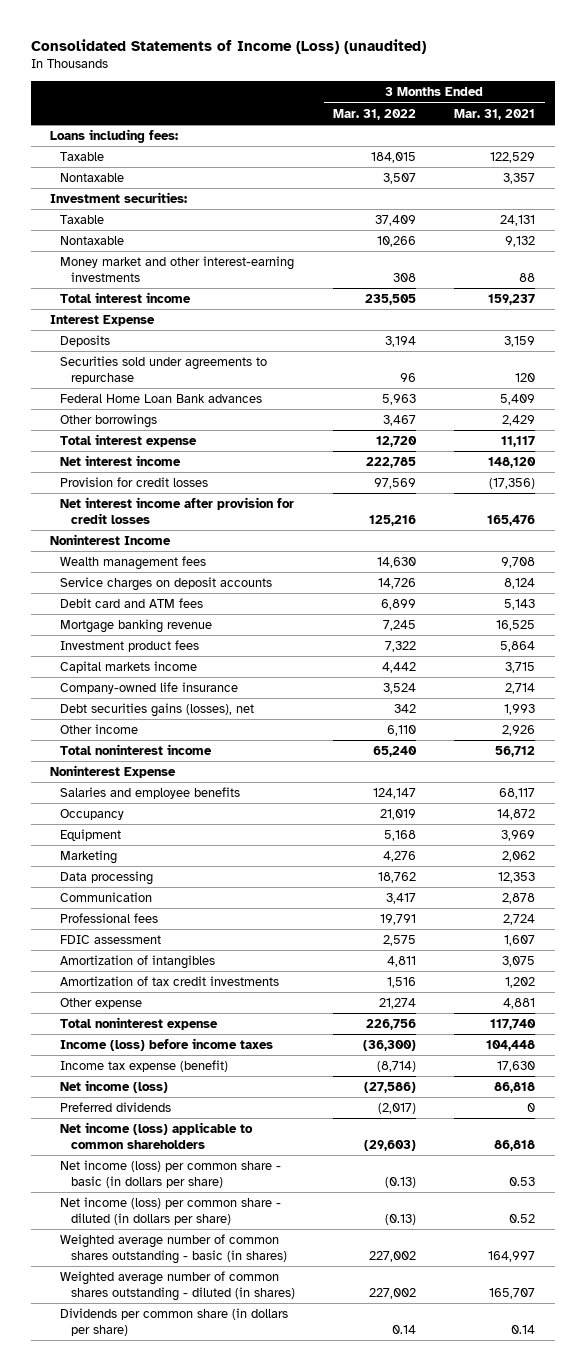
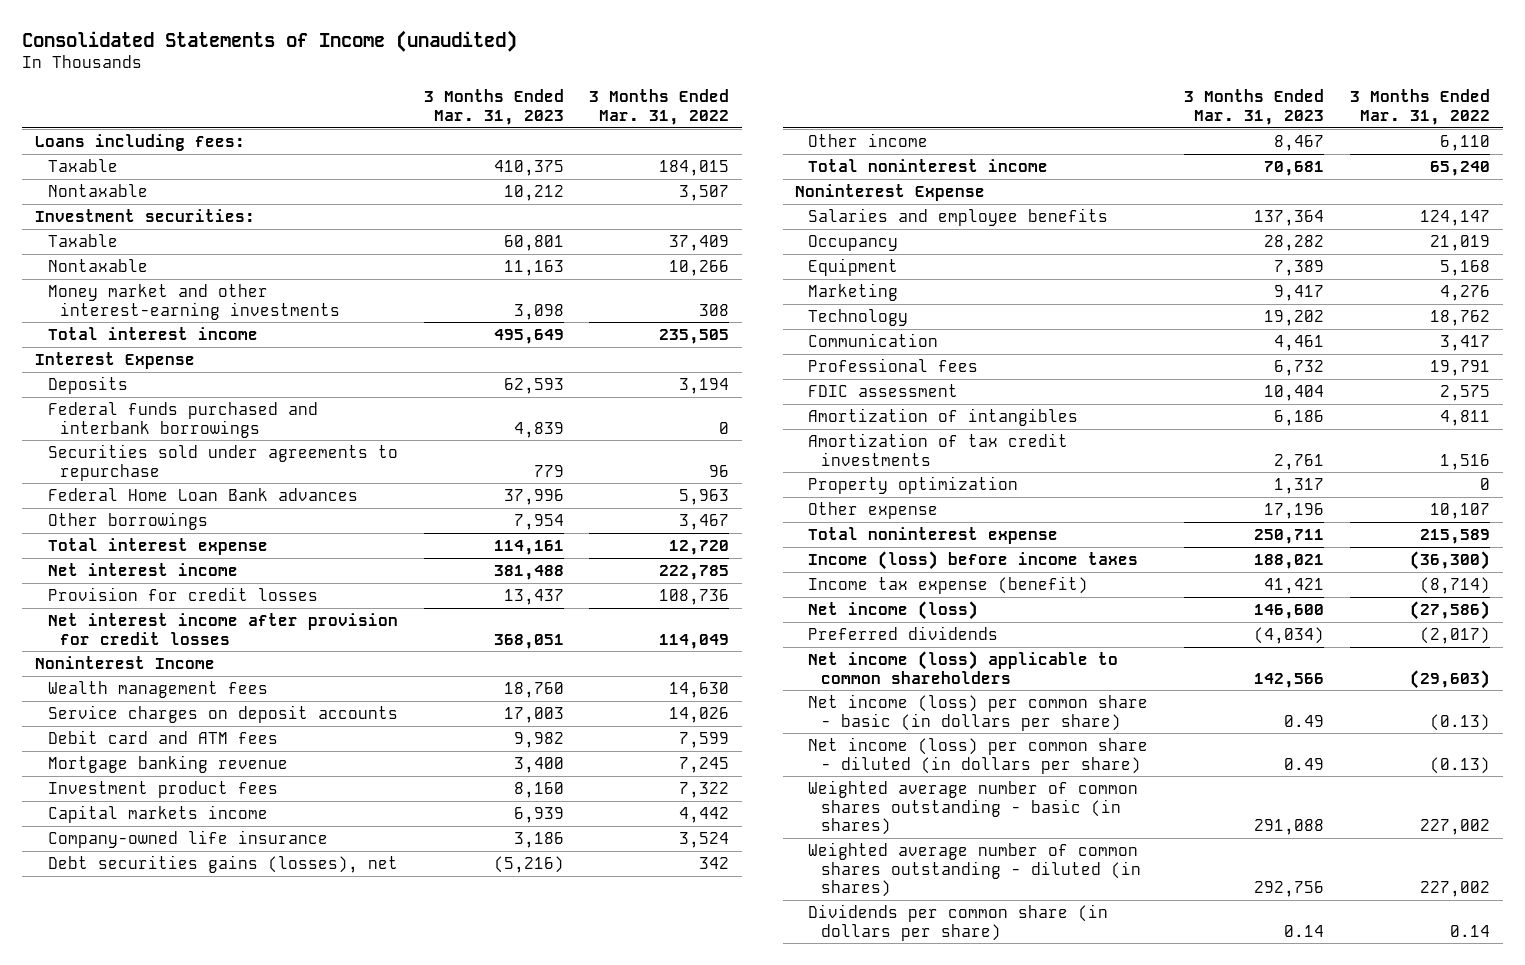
[30,38,426,54] Consolidated Statements of Income (Loss) (unaudited) -> [21,29,517,52] Consolidated Statements of Income (unaudited)
[454,108,536,120] Mar. 31, 2021 -> none
none -> [423,89,564,126] 3 Months Ended Mar. 31, 2023
none -> [47,402,318,438] Federal funds purchased and interbank borrowings
[374,478,417,490] 97,569 -> [659,589,730,606] 108,736
[369,514,417,526] 125,216 -> [659,633,730,649] 114,049
[378,578,417,590] 14,726 -> [669,707,730,724] 14,026
[381,599,417,611] 6,899 -> [679,732,730,749] 7,599
[60,871,154,886] Data processing -> [808,309,909,327] Technology
none -> [808,476,1019,495] Property optimization
[379,998,417,1010] 21,274 -> [1430,503,1491,520] 10,107
[366,1019,417,1031] 226,756 -> [1420,529,1491,545] 215,589

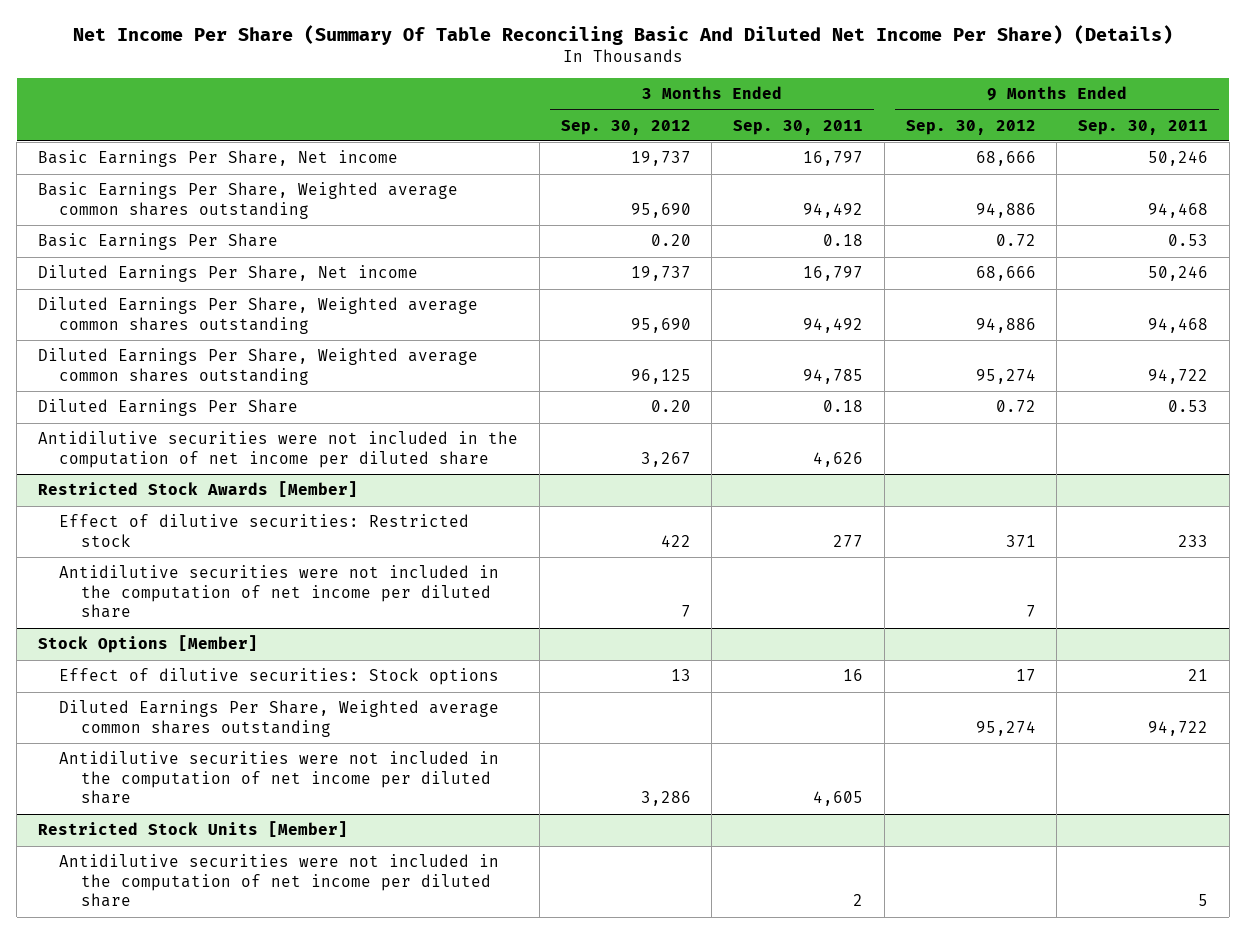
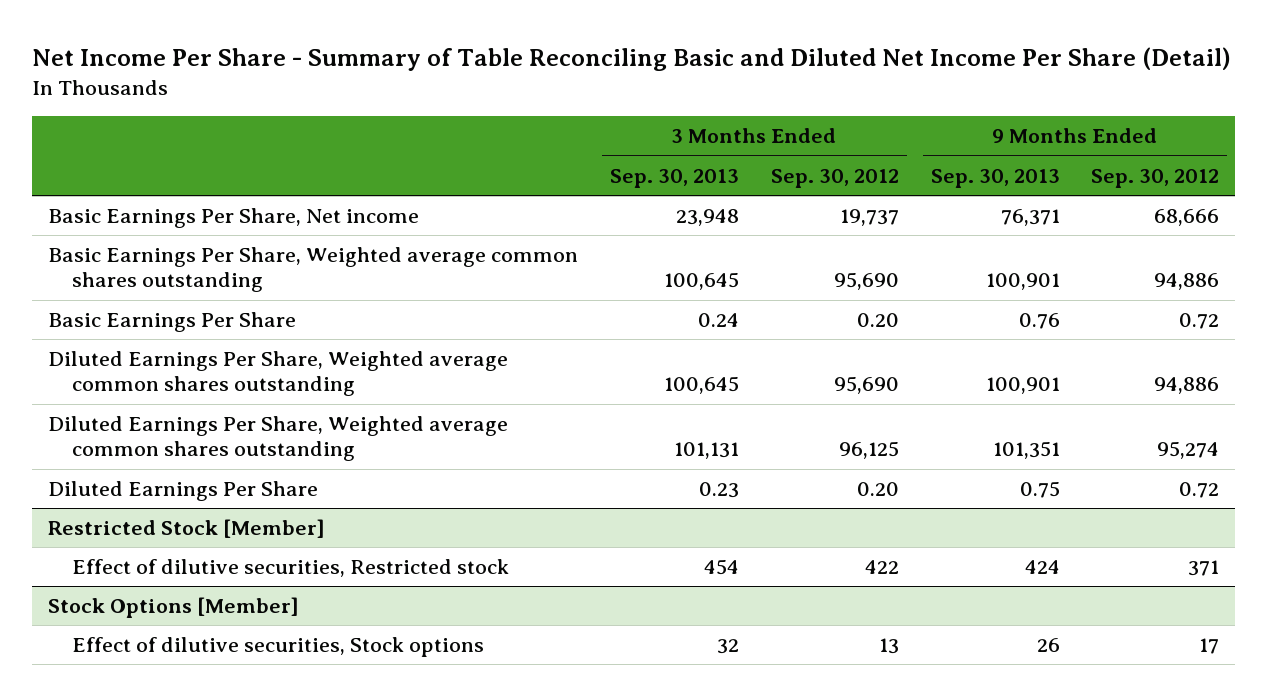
[73,24,1174,45] Net Income Per Share (Summary Of Table Reconciling Basic And Diluted Net Income Per Share) (Details) -> [32,46,1232,71] Net Income Per Share - Summary of Table Reconciling Basic and Diluted Net Income Per Share (Detail)
[733,119,864,135] Sep. 30, 2011 -> none
[1078,119,1209,135] Sep. 30, 2011 -> none
none -> [610,168,740,188] Sep. 30, 2013
none -> [930,168,1060,188] Sep. 30, 2013
[37,265,418,283] Diluted Earnings Per Share, Net income -> none
[37,431,518,468] Antidilutive securities were not included in the computation of net income per diluted share -> none
[59,565,500,619] Antidilutive securities were not included in the computation of net income per diluted share -> none
[37,481,358,498] Restricted Stock Awards [Member] -> [48,519,326,539] Restricted Stock [Member]
[59,514,470,547] Effect of dilutive securities: Restricted stock -> [71,559,509,578] Effect of dilutive securities, Restricted stock
[59,700,500,737] Diluted Earnings Per Share, Weighted average common shares outstanding -> none
[59,751,500,805] Antidilutive securities were not included in the computation of net income per diluted share -> none
[37,821,348,838] Restricted Stock Units [Member] -> none
[59,854,500,908] Antidilutive securities were not included in the computation of net income per diluted share -> none
[59,668,500,686] Effect of dilutive securities: Stock options -> [71,637,484,658] Effect of dilutive securities, Stock options

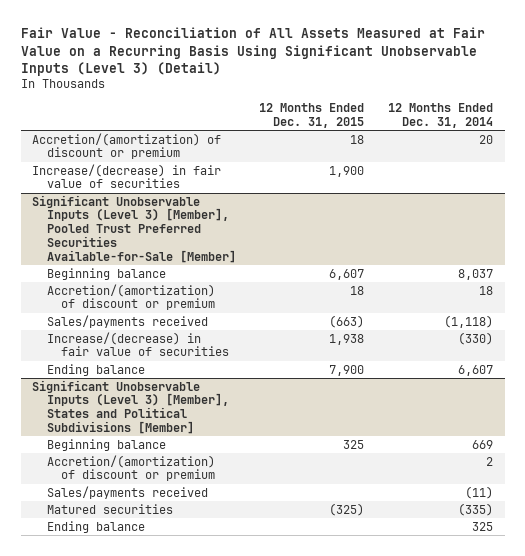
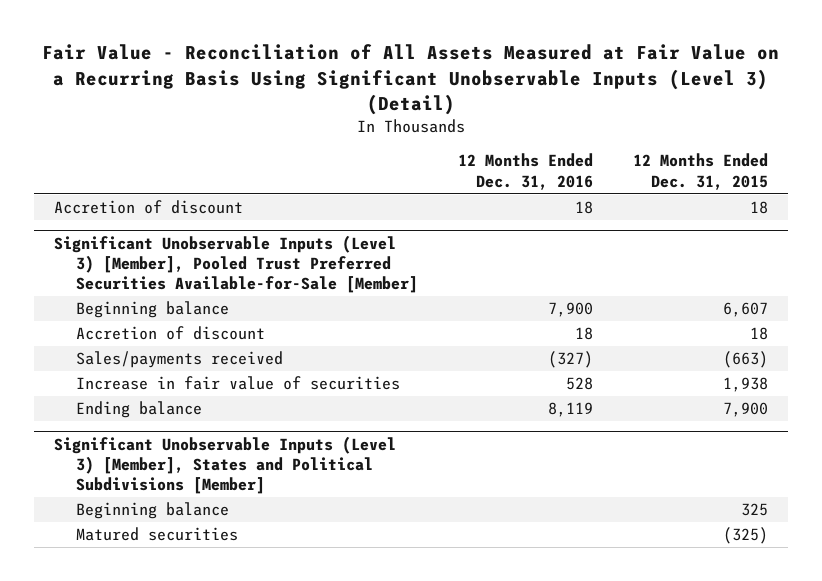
[387,103,493,129] 12 Months Ended Dec. 31, 2014 -> none
none -> [458,153,594,190] 12 Months Ended Dec. 31, 2016
[32,163,222,189] Increase/(decrease) in fair value of securities -> none
[32,132,222,160] Accretion/(amortization) of discount or premium -> [54,200,244,215] Accretion of discount
[46,283,216,311] Accretion/(amortization) of discount or premium -> [76,326,266,341] Accretion of discount
[46,331,230,357] Increase/(decrease) in fair value of securities -> [76,376,401,391] Increase in fair value of securities
[46,454,216,482] Accretion/(amortization) of discount or premium -> none
[46,485,208,499] Sales/payments received -> none
[46,520,145,533] Ending balance -> none

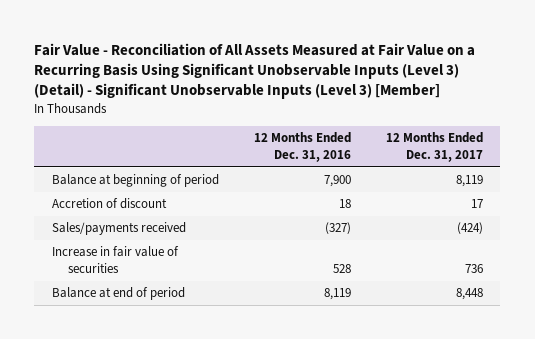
[42,44,780,115] Fair Value - Reconciliation of All Assets Measured at Fair Value on a Recurring Basis Using Significant Unobservable Inputs (Level 3) (Detail) -> [34,42,476,100] Fair Value - Reconciliation of All Assets Measured at Fair Value on a Recurring Basis Using Significant Unobservable Inputs (Level 3) (Detail) - Significant Unobservable Inputs (Level 3) [Member]
[633,153,769,190] 12 Months Ended Dec. 31, 2015 -> none
none -> [385,132,483,162] 12 Months Ended Dec. 31, 2017
[54,200,244,215] Accretion of discount -> none
[54,234,419,294] Significant Unobservable Inputs (Level 3) [Member], Pooled Trust Preferred Securities Available-for-Sale [Member] -> none
[76,301,230,319] Beginning balance -> [51,174,219,188] Balance at beginning of period
[54,435,397,495] Significant Unobservable Inputs (Level 3) [Member], States and Political Subdivisions [Member] -> none
[76,502,230,520] Beginning balance -> none
[76,527,239,542] Matured securities -> none
[76,401,203,419] Ending balance -> [51,287,185,301] Balance at end of period

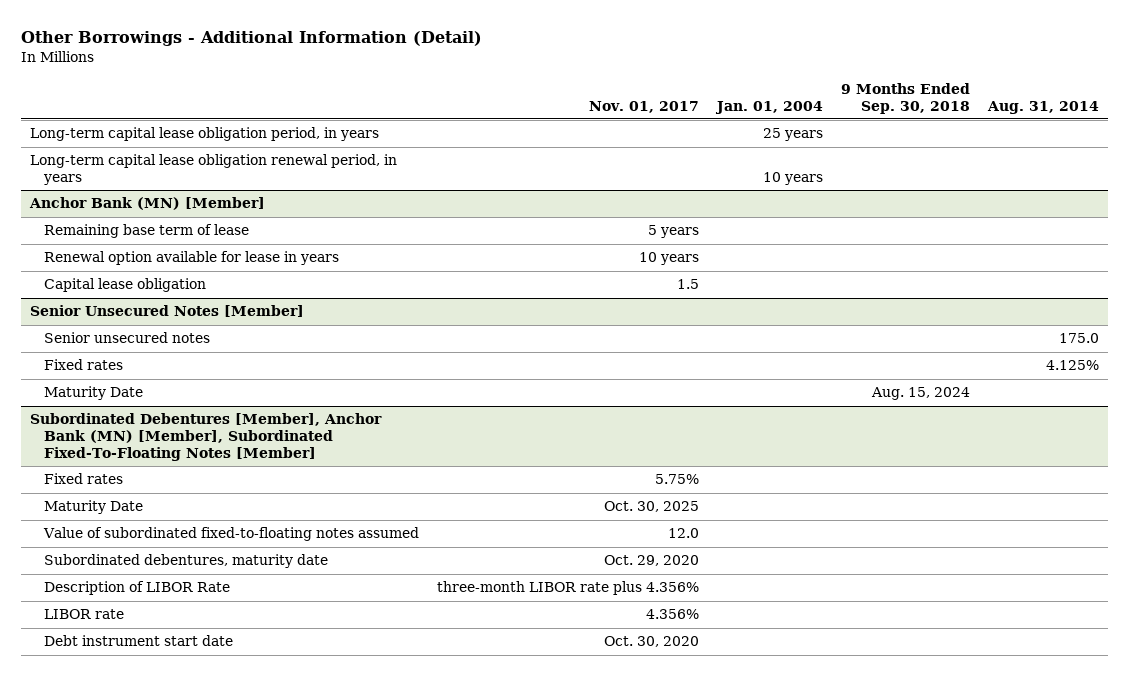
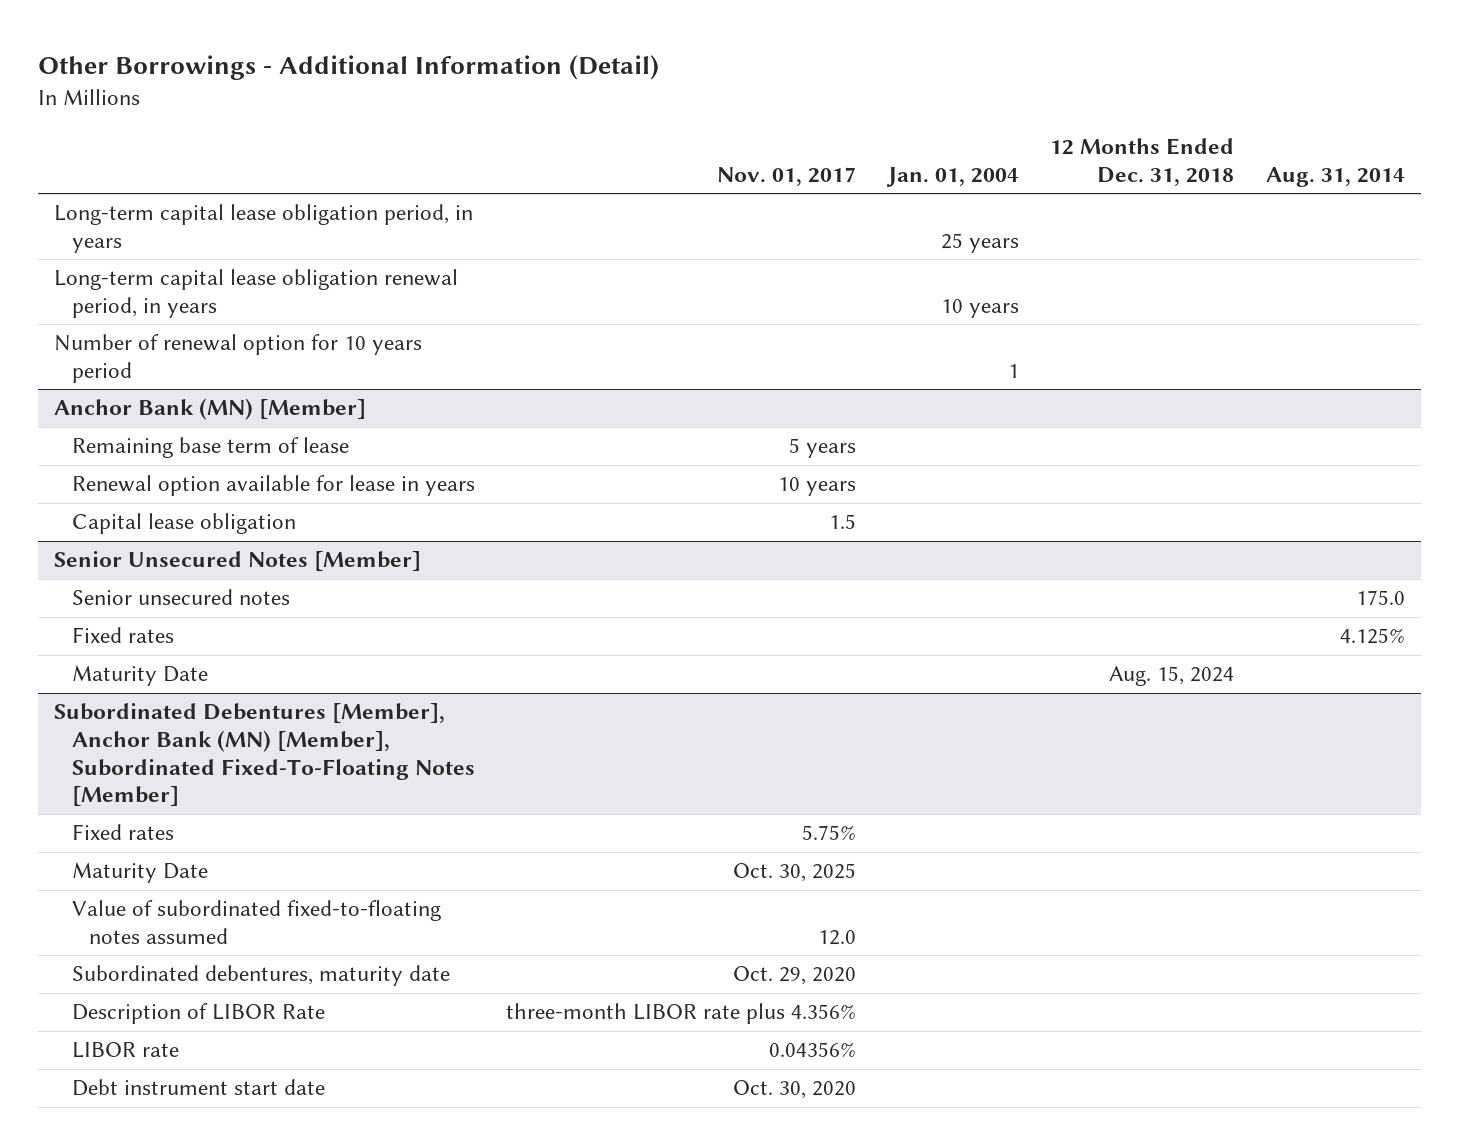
[840,83,970,114] 9 Months Ended Sep. 30, 2018 -> none
none -> [1050,138,1235,186] 12 Months Ended Dec. 31, 2018
none -> [54,334,423,384] Number of renewal option for 10 years period
[645,609,699,620] 4.356% -> [769,1042,857,1058] 0.04356%

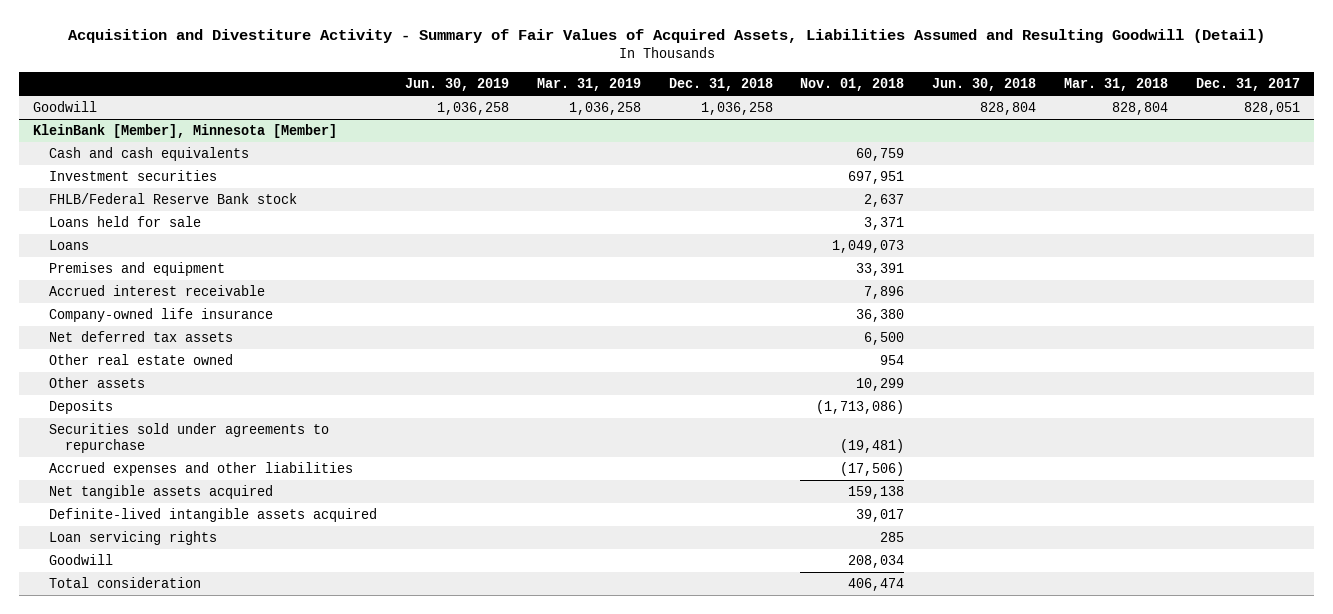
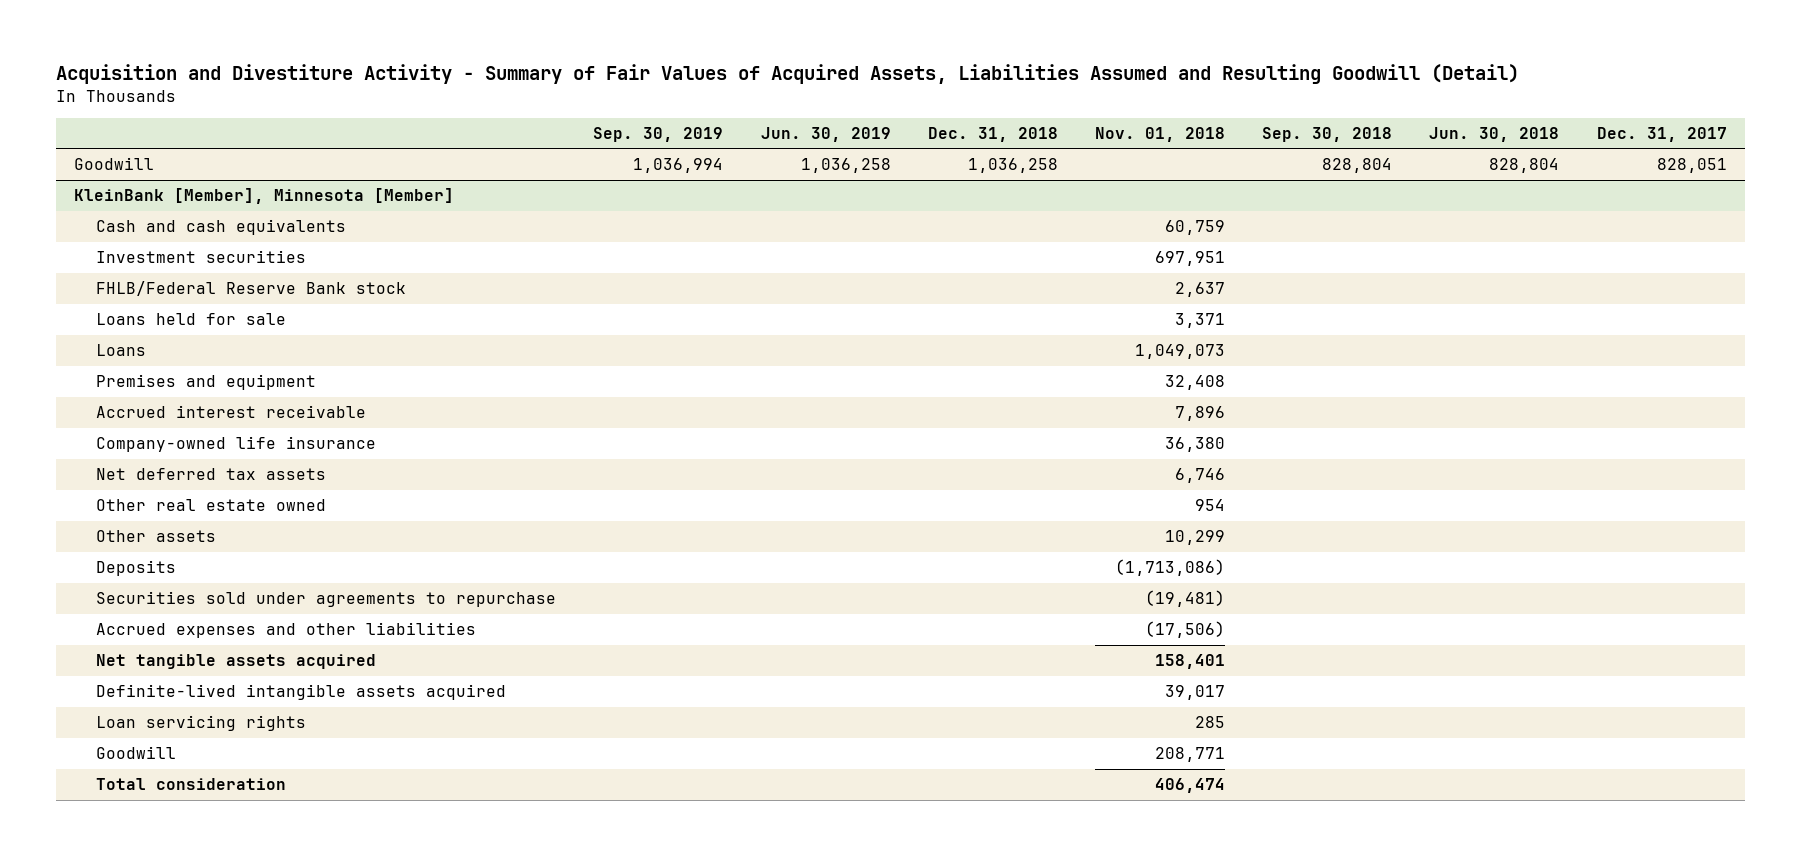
[536,77,641,91] Mar. 31, 2019 -> none
[1063,77,1168,91] Mar. 31, 2018 -> none
none -> [593,126,724,142] Sep. 30, 2019
none -> [1262,126,1393,142] Sep. 30, 2018
[856,263,905,277] 33,391 -> [1165,375,1226,391] 32,408
[864,332,905,346] 6,500 -> [1175,468,1226,484] 6,746
[848,486,905,500] 159,138 -> [1155,654,1226,670] 158,401
[848,555,905,569] 208,034 -> [1155,747,1226,763] 208,771

